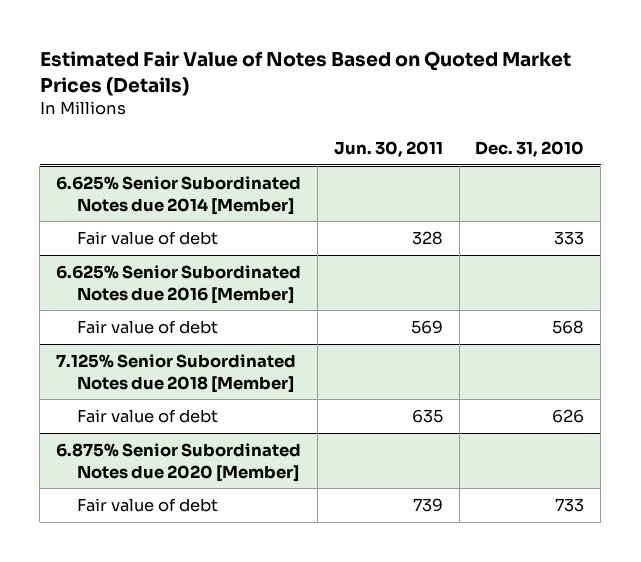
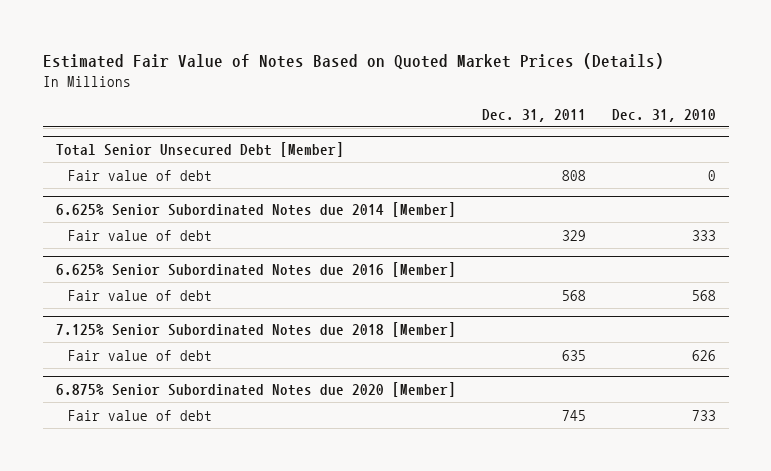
[333,140,443,157] Jun. 30, 2011 -> none
none -> [481,108,586,122] Dec. 31, 2011
none -> [55,142,344,158] Total Senior Unsecured Debt [Member]
none -> [67,169,212,181] Fair value of debt

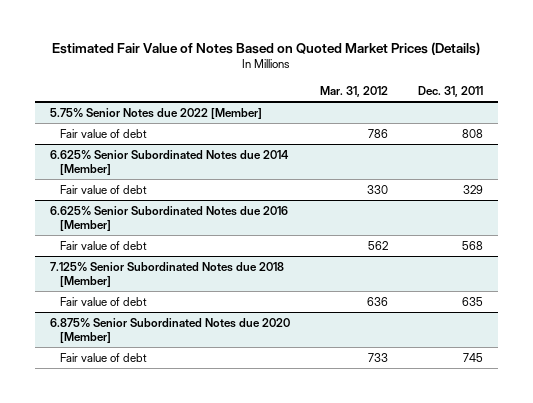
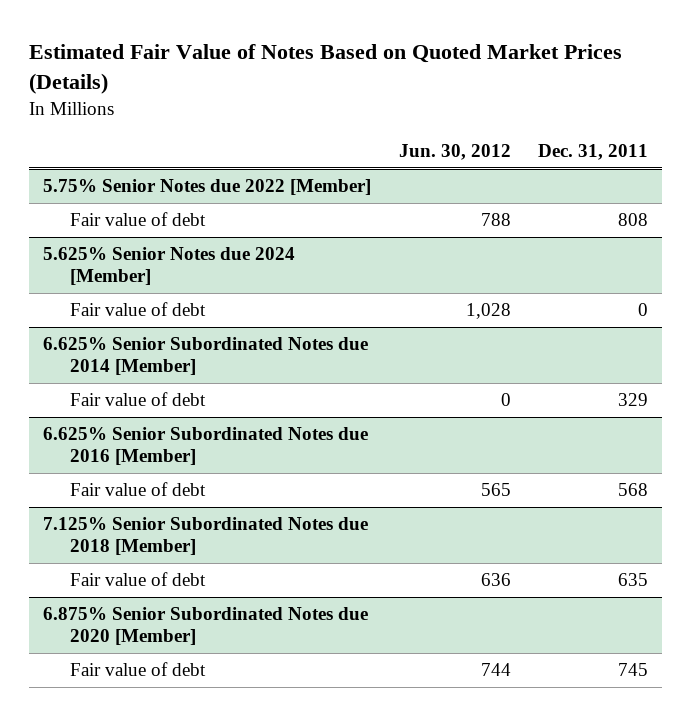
[319,85,388,97] Mar. 31, 2012 -> none
none -> [398,144,511,161] Jun. 30, 2012
none -> [43,247,296,286] 5.625% Senior Notes due 2024 [Member]
none -> [69,302,206,317] Fair value of debt

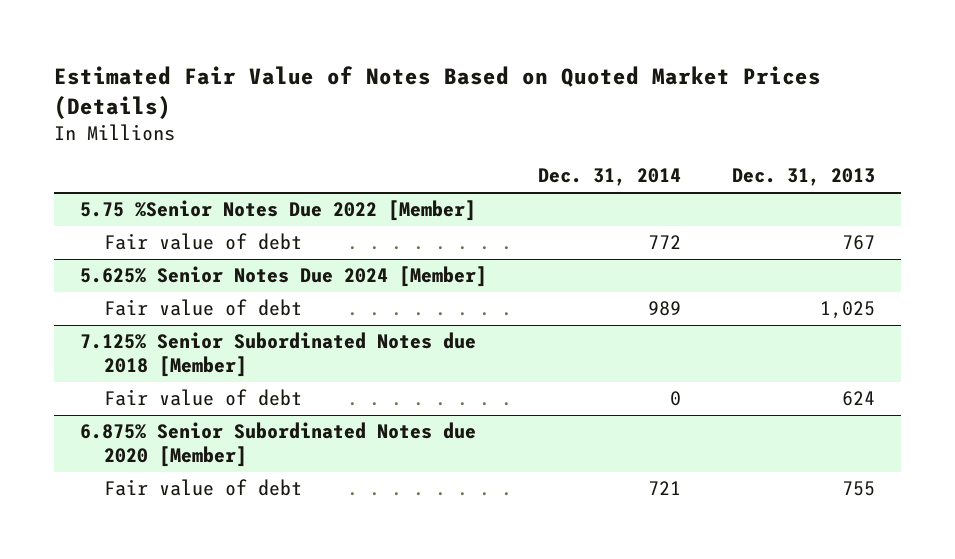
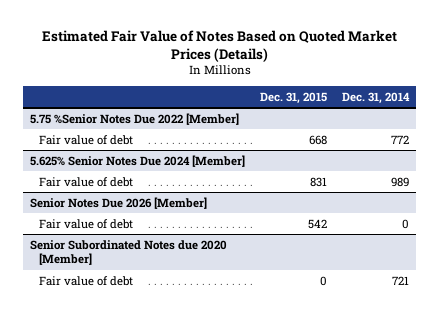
[732,168,876,187] Dec. 31, 2013 -> none
none -> [260,91,328,104] Dec. 31, 2015
[79,332,476,377] 7.125% Senior Subordinated Notes due 2018 [Member] -> none
none -> [30,196,208,209] Senior Notes Due 2026 [Member]
[79,422,476,467] 6.875% Senior Subordinated Notes due 2020 [Member] -> [30,239,228,266] Senior Subordinated Notes due 2020 [Member]

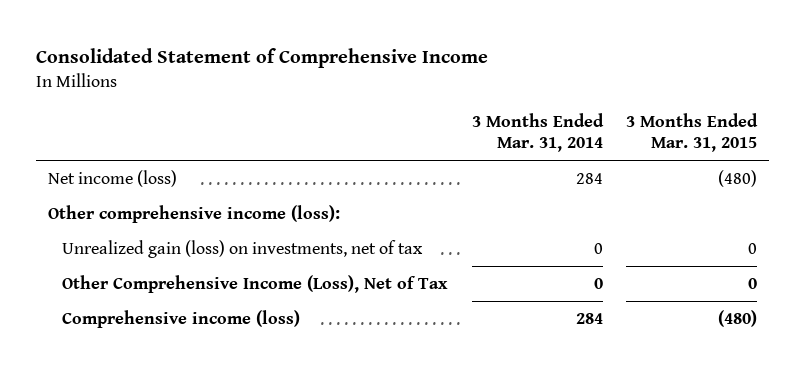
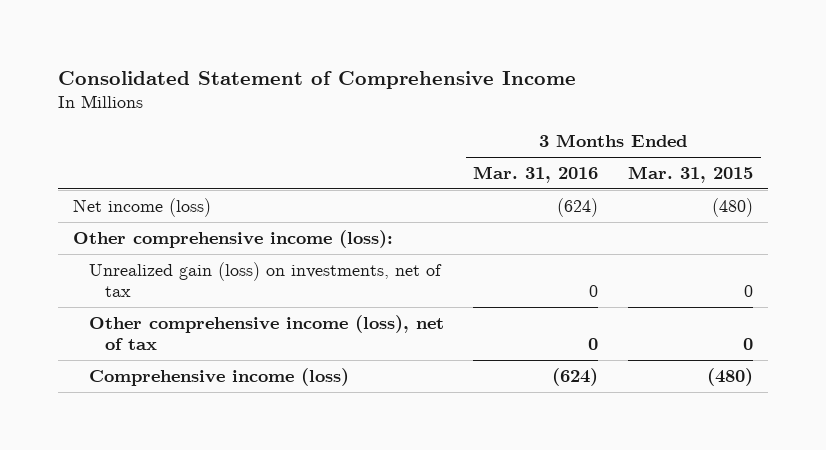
[471,112,604,153] 3 Months Ended Mar. 31, 2014 -> none
none -> [473,165,599,183] Mar. 31, 2016
[62,274,449,293] Other Comprehensive Income (Loss), Net of Tax -> [88,314,444,351] Other comprehensive income (loss), net of tax

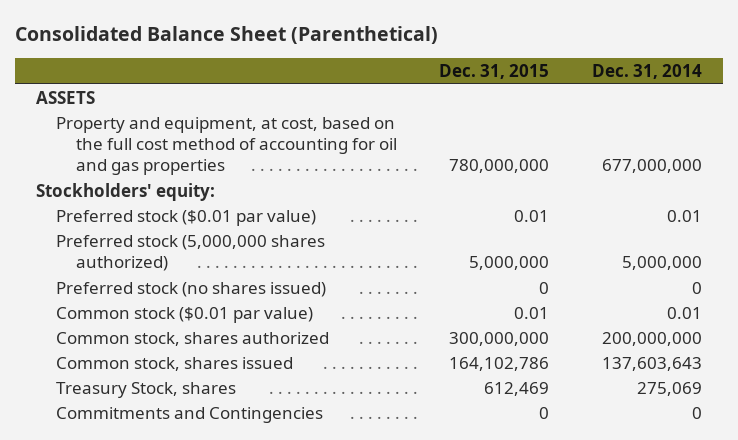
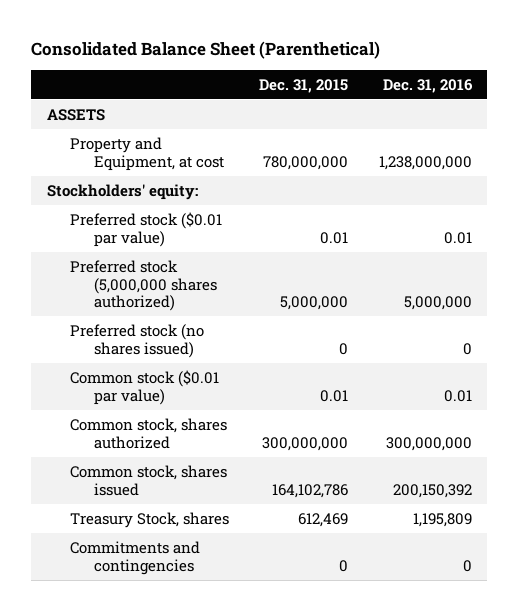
[591,64,702,80] Dec. 31, 2014 -> none
none -> [382,78,473,93] Dec. 31, 2016
[55,116,397,176] Property and equipment, at cost, based on the full cost method of accounting for oil and gas properties -> [70,136,224,171] Property and Equipment, at cost
[55,406,323,423] Commitments and Contingencies -> [70,540,201,575] Commitments and contingencies

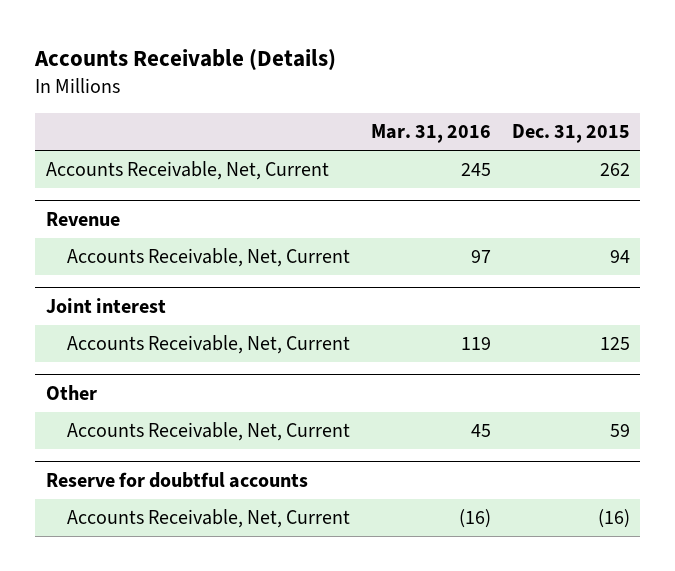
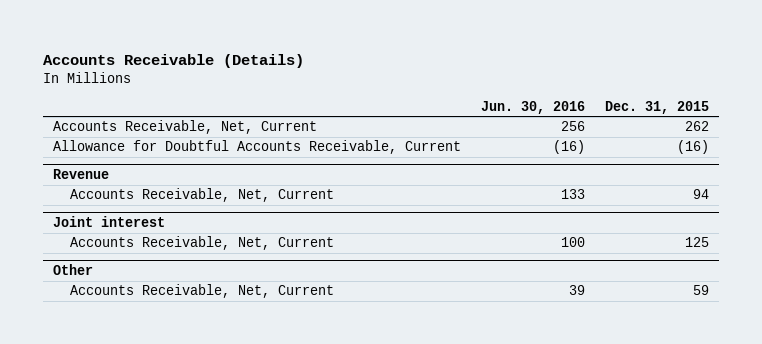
[370,124,491,144] Mar. 31, 2016 -> none
none -> [481,100,586,114] Jun. 30, 2016
none -> [53,140,462,155] Allowance for Doubtful Accounts Receivable, Current
[45,471,308,488] Reserve for doubtful accounts -> none
[66,509,350,529] Accounts Receivable, Net, Current -> none

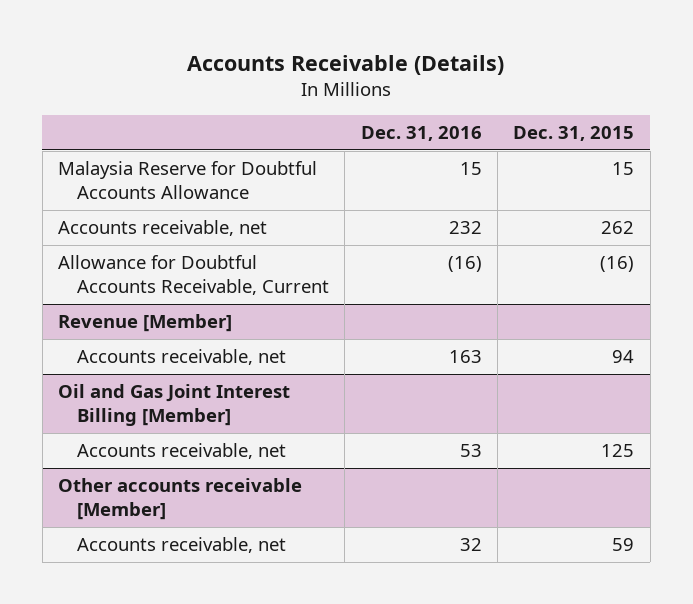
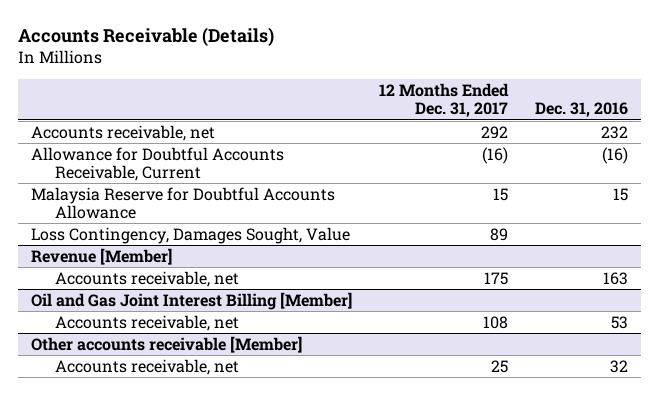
[513,125,635,141] Dec. 31, 2015 -> none
none -> [378,83,509,118] 12 Months Ended Dec. 31, 2017
[58,161,318,200] Malaysia Reserve for Doubtful Accounts Allowance -> [31,186,336,219] Malaysia Reserve for Doubtful Accounts Allowance
none -> [31,226,351,244] Loss Contingency, Damages Sought, Value

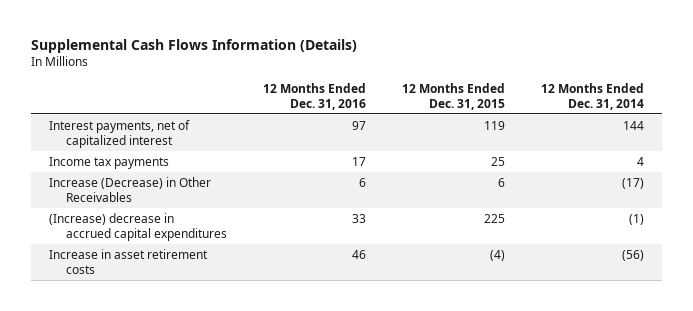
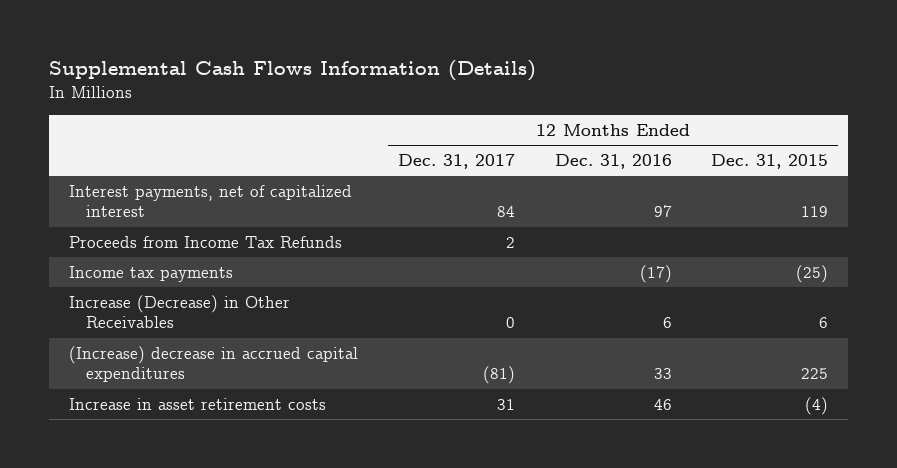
[540,82,644,110] 12 Months Ended Dec. 31, 2014 -> none
none -> [397,154,515,170] Dec. 31, 2017
none -> [69,235,343,248] Proceeds from Income Tax Refunds
[351,156,366,166] 17 -> [639,264,672,283] (17)
[490,156,505,166] 25 -> [796,264,829,283] (25)

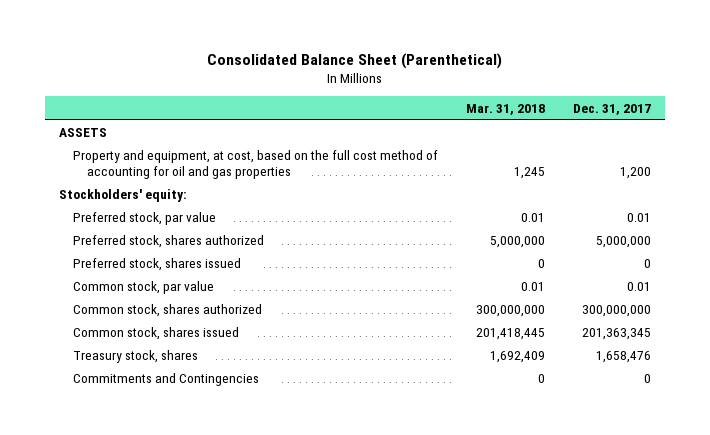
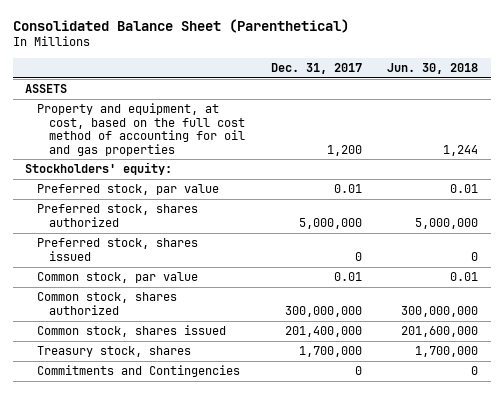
[465,103,545,115] Mar. 31, 2018 -> none
none -> [387,63,479,75] Jun. 30, 2018
[582,328,652,341] 201,363,345 -> [284,326,362,338] 201,400,000
[596,351,652,364] 1,658,476 -> [298,346,362,358] 1,700,000

